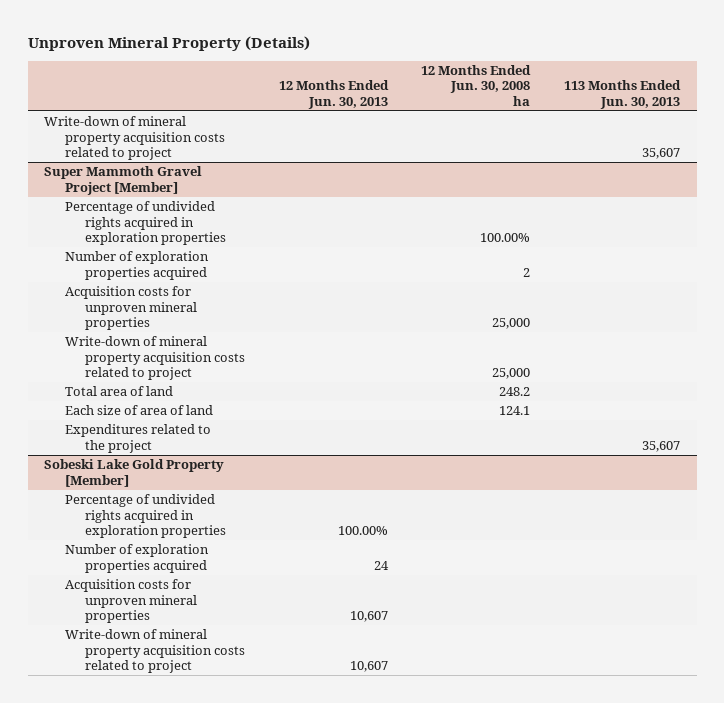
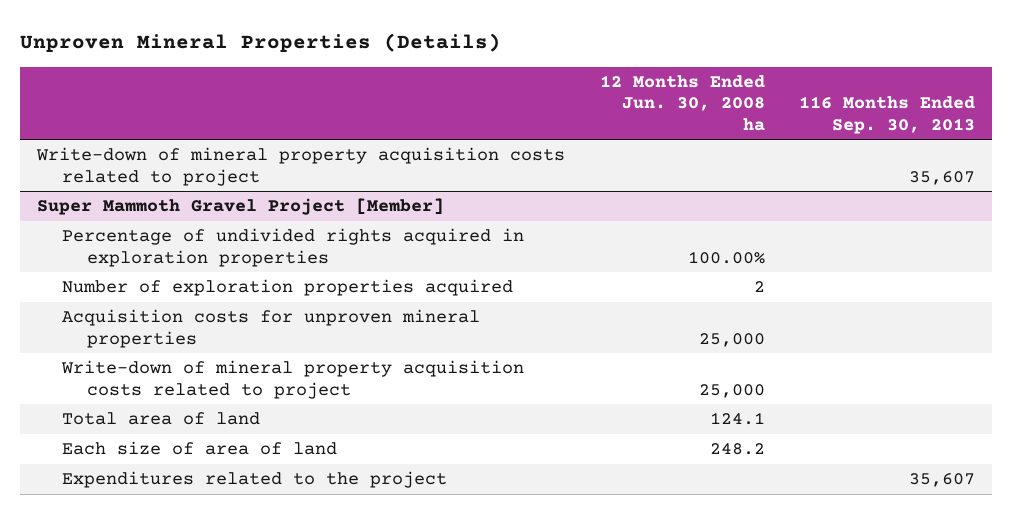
[27,35,310,51] Unproven Mineral Property (Details) -> [19,33,501,53] Unproven Mineral Properties (Details)
[278,80,389,109] 12 Months Ended Jun. 30, 2013 -> none
[563,80,681,109] 113 Months Ended Jun. 30, 2013 -> none
none -> [799,96,976,134] 116 Months Ended Sep. 30, 2013
[499,387,531,397] 248.2 -> [709,412,765,426] 124.1
[499,406,531,416] 124.1 -> [709,443,765,456] 248.2
[44,459,225,487] Sobeski Lake Gold Property [Member] -> none
[64,494,227,538] Percentage of undivided rights acquired in exploration properties -> none
[64,544,209,573] Number of exploration properties acquired -> none
[64,579,198,623] Acquisition costs for unproven mineral properties -> none
[64,629,246,673] Write-down of mineral property acquisition costs related to project -> none

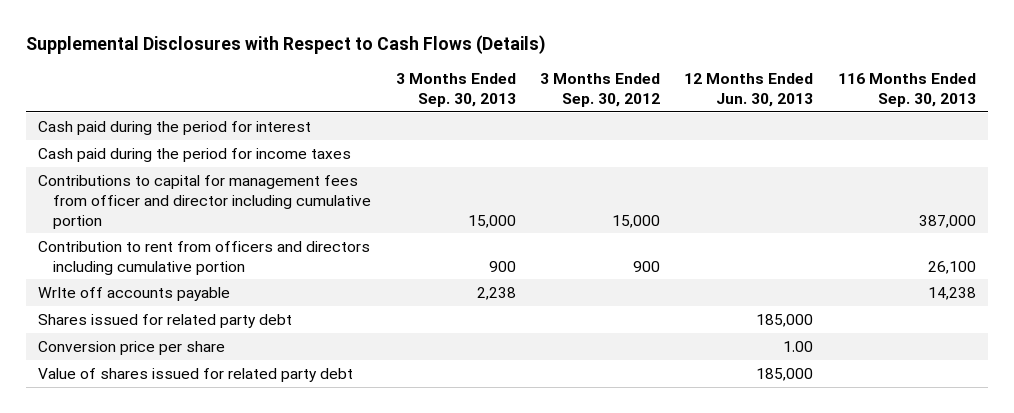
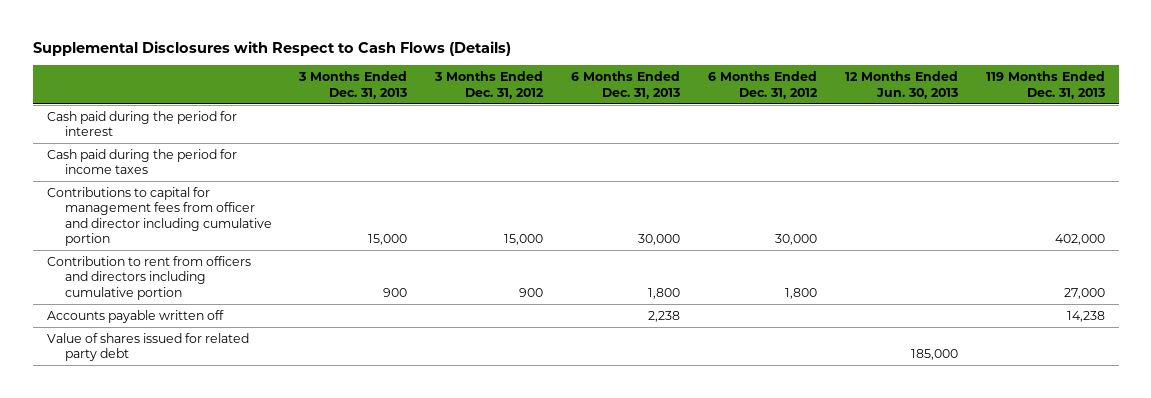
[395,73,516,108] 3 Months Ended Sep. 30, 2013 -> none
[540,73,661,108] 3 Months Ended Sep. 30, 2012 -> none
[837,73,976,108] 116 Months Ended Sep. 30, 2013 -> none
none -> [298,71,408,99] 3 Months Ended Dec. 31, 2013
none -> [434,71,545,99] 3 Months Ended Dec. 31, 2012
none -> [571,71,681,99] 6 Months Ended Dec. 31, 2013
none -> [707,71,818,99] 6 Months Ended Dec. 31, 2012
none -> [985,71,1105,99] 119 Months Ended Dec. 31, 2013
[38,313,293,328] Shares issued for related party debt -> none
[38,340,226,355] Conversion price per share -> none
[38,286,231,301] WrIte off accounts payable -> [46,309,224,323] Accounts payable written off

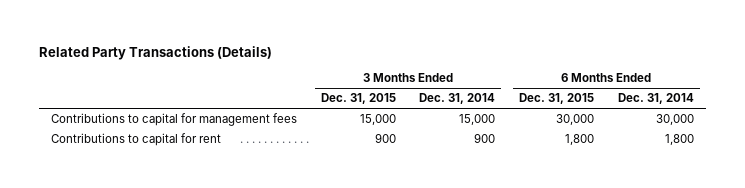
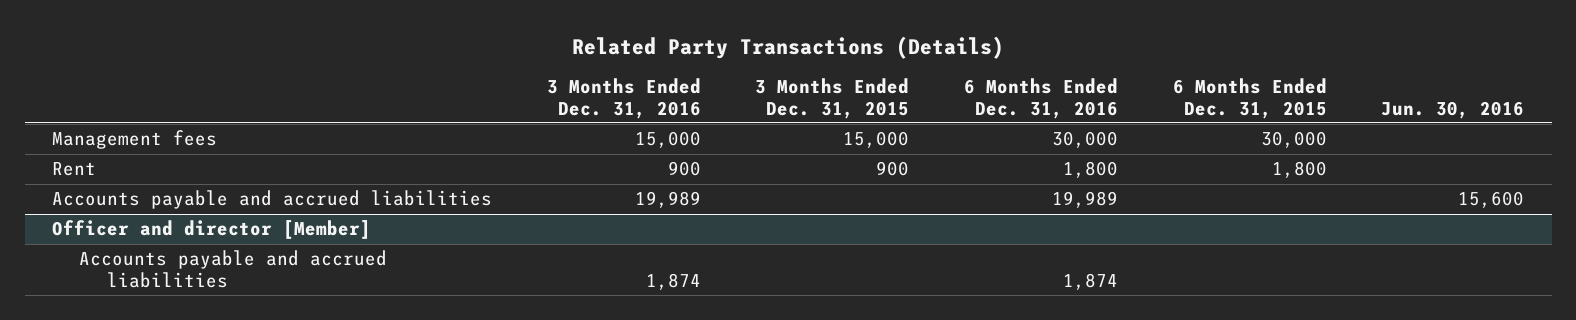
[419,93,496,105] Dec. 31, 2014 -> none
[617,93,694,105] Dec. 31, 2014 -> none
none -> [546,78,701,119] 3 Months Ended Dec. 31, 2016
none -> [964,78,1119,119] 6 Months Ended Dec. 31, 2016
none -> [1381,100,1525,119] Jun. 30, 2016
[50,113,297,127] Contributions to capital for management fees -> [52,130,218,150] Management fees
[50,133,221,147] Contributions to capital for rent -> [52,162,97,177] Rent
none -> [52,190,493,210] Accounts payable and accrued liabilities
none -> [52,220,372,240] Officer and director [Member]
none -> [79,250,388,288] Accounts payable and accrued liabilities

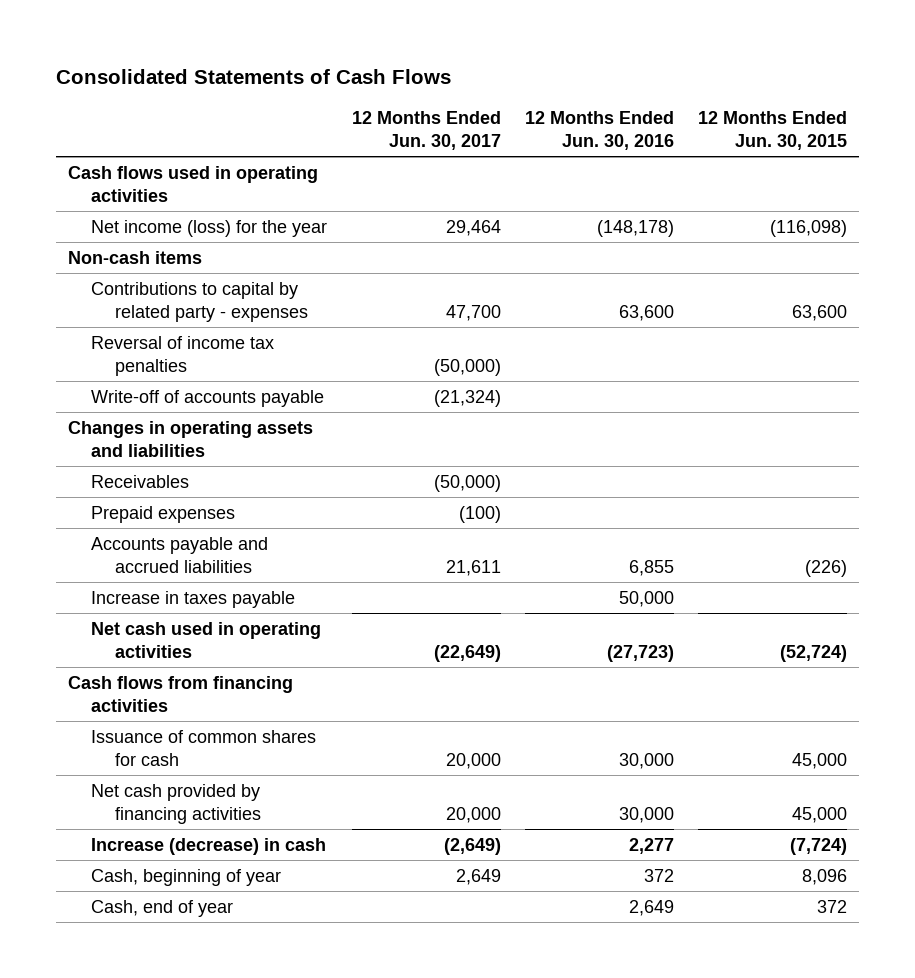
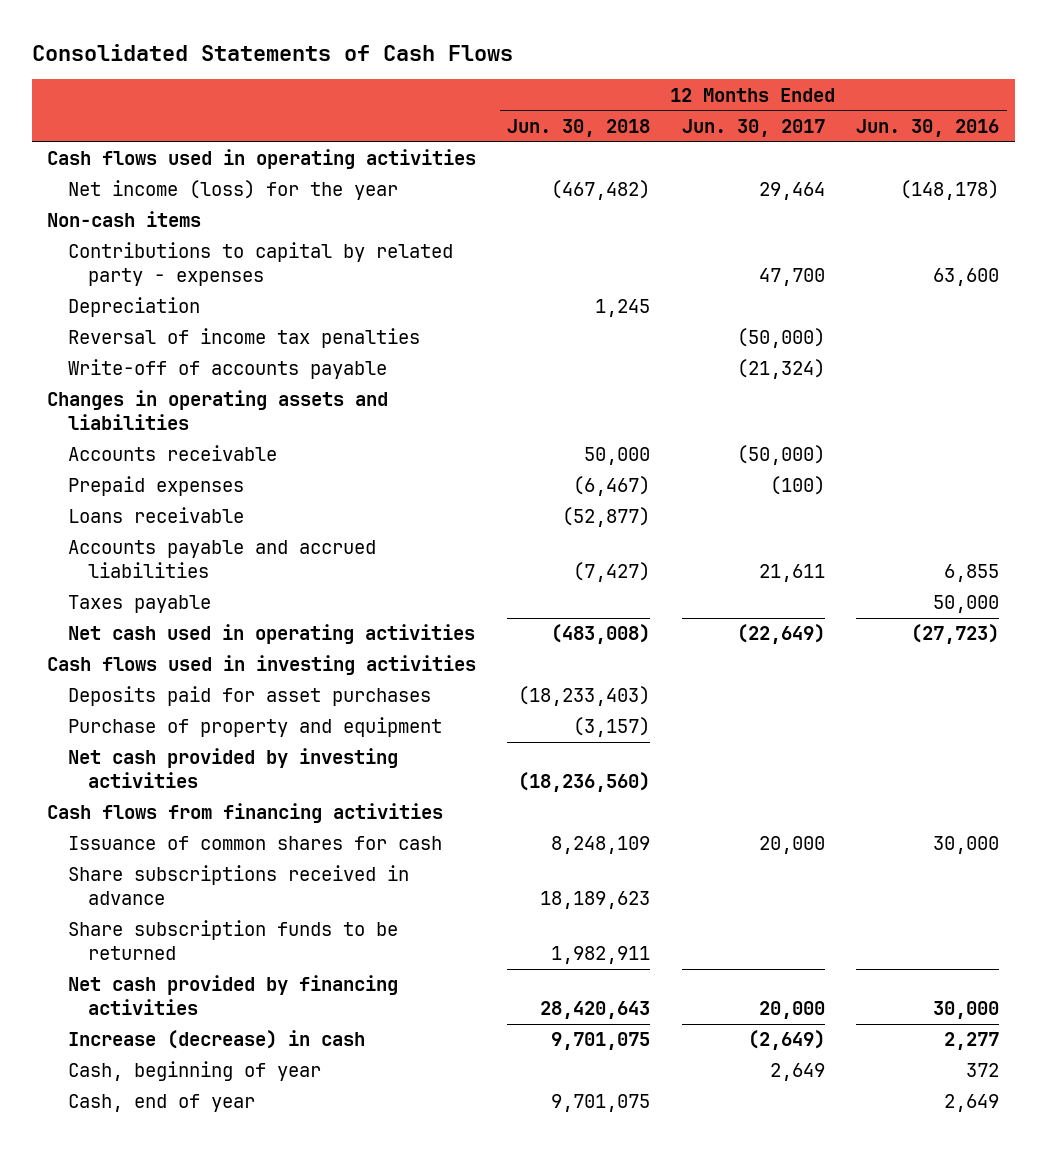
[697,110,847,151] 12 Months Ended Jun. 30, 2015 -> none
none -> [507,118,651,137] Jun. 30, 2018
none -> [67,297,200,318] Depreciation
[91,474,190,488] Receivables -> [67,445,277,462] Accounts receivable
none -> [67,507,244,524] Loans receivable
[91,590,296,608] Increase in taxes payable -> [67,595,211,614] Taxes payable
none -> [47,655,477,676] Cash flows used in investing activities
none -> [67,686,431,707] Deposits paid for asset purchases
none -> [67,717,442,738] Purchase of property and equipment
none -> [67,748,398,788] Net cash provided by investing activities
none -> [67,865,409,905] Share subscriptions received in advance
none -> [67,920,398,960] Share subscription funds to be returned

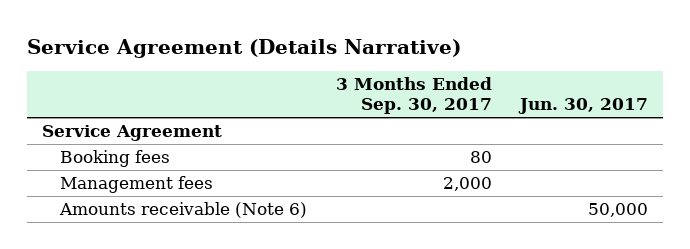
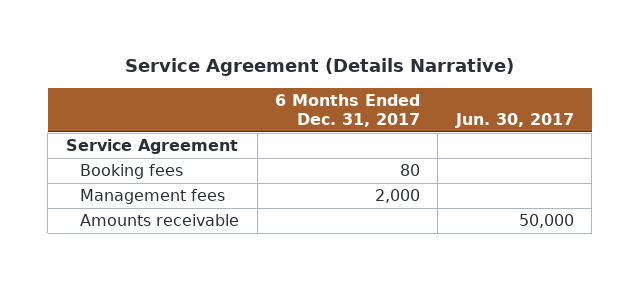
[335,77,492,115] 3 Months Ended Sep. 30, 2017 -> none
none -> [275,94,421,127] 6 Months Ended Dec. 31, 2017
[59,202,308,219] Amounts receivable (Note 6) -> [80,214,240,227] Amounts receivable

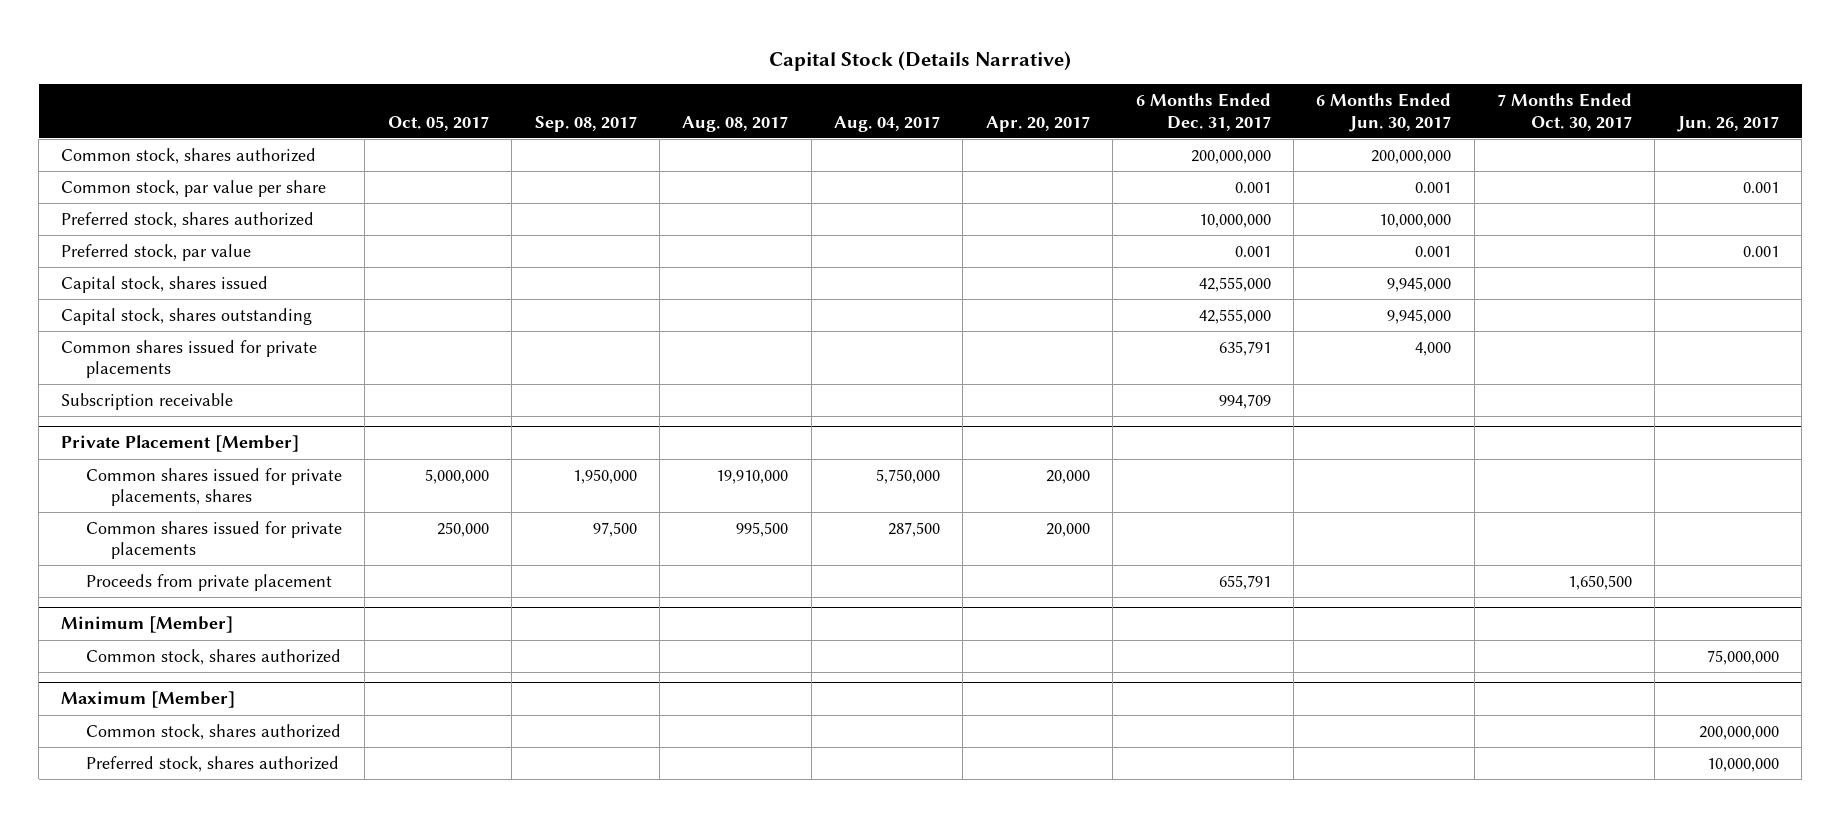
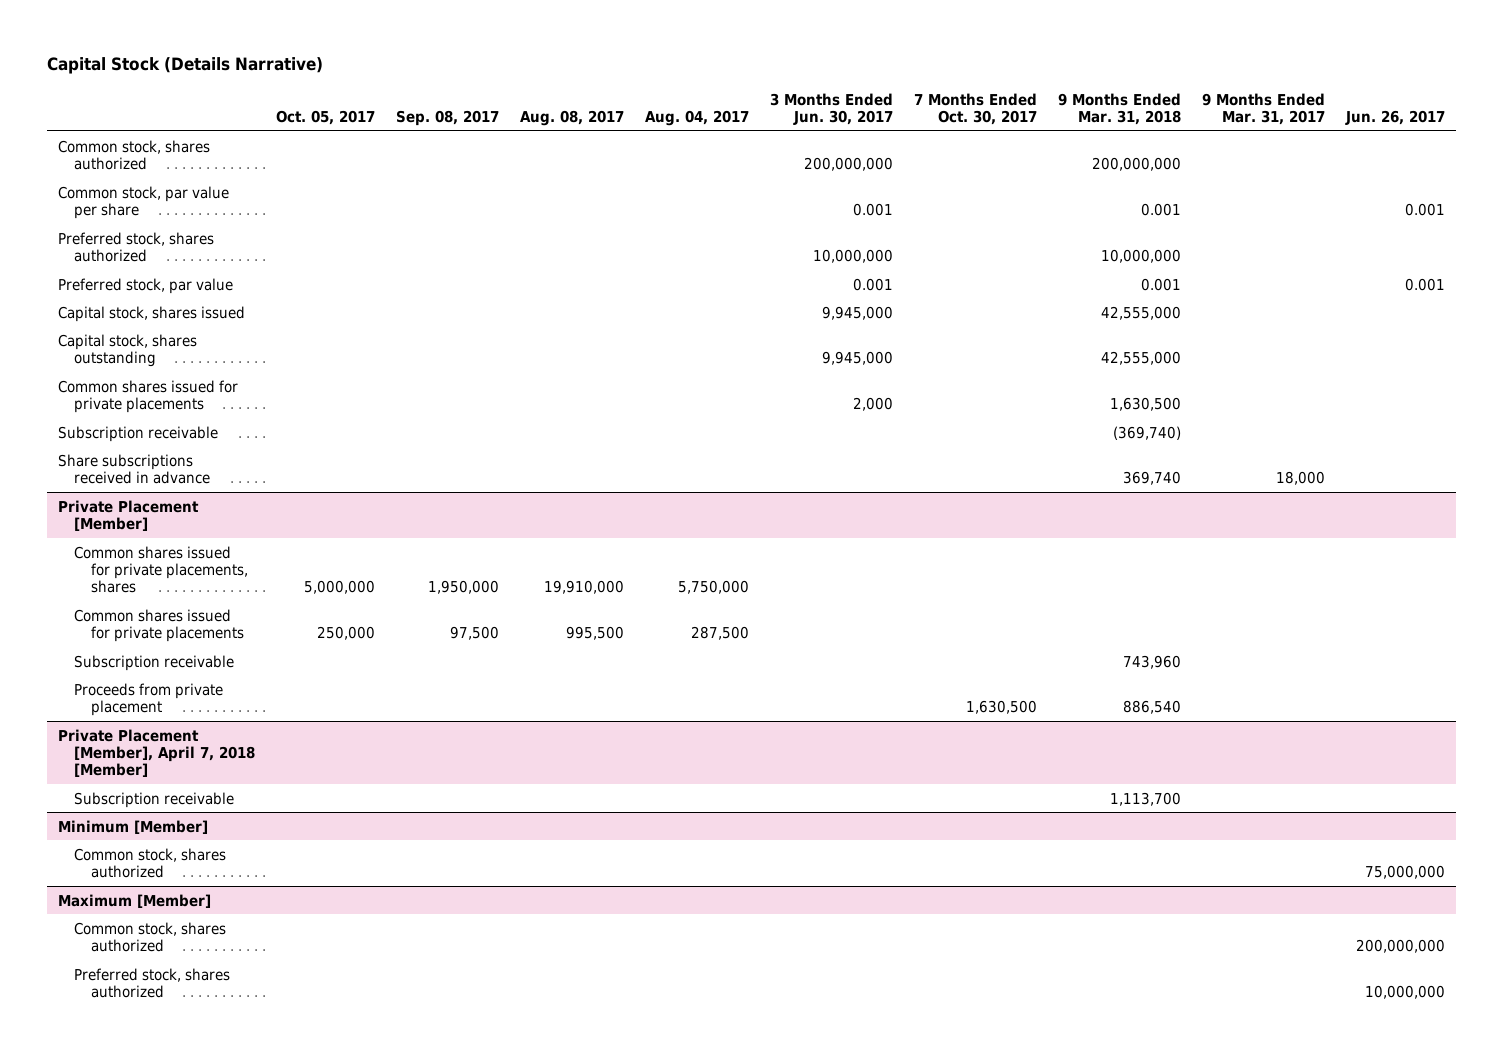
[985,115,1090,132] Apr. 20, 2017 -> none
[1135,93,1271,131] 6 Months Ended Dec. 31, 2017 -> none
[1316,93,1452,132] 6 Months Ended Jun. 30, 2017 -> none
none -> [770,92,894,126] 3 Months Ended Jun. 30, 2017
none -> [1058,92,1182,126] 9 Months Ended Mar. 31, 2018
none -> [1202,92,1326,126] 9 Months Ended Mar. 31, 2017
none -> [57,453,211,484] Share subscriptions received in advance
none -> [74,654,235,671] Subscription receivable
[1568,574,1633,590] 1,650,500 -> [966,699,1038,714] 1,630,500
none -> [57,728,256,778] Private Placement [Member], April 7, 2018 [Member]
none -> [74,791,235,808] Subscription receivable

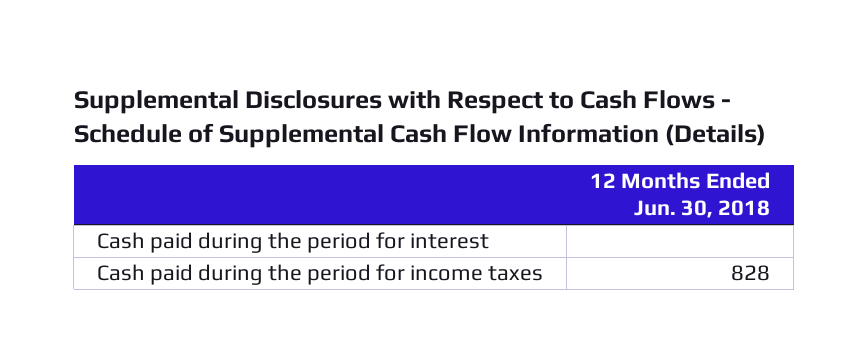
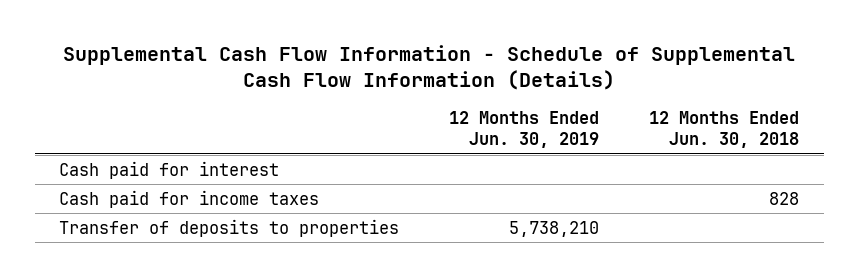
[73,90,766,149] Supplemental Disclosures with Respect to Cash Flows - Schedule of Supplemental Cash Flow Information (Details) -> [63,44,796,90] Supplemental Cash Flow Information - Schedule of Supplemental Cash Flow Information (Details)
none -> [449,111,600,149] 12 Months Ended Jun. 30, 2019
[97,232,490,254] Cash paid during the period for interest -> [59,160,280,179] Cash paid for interest
[97,264,544,286] Cash paid during the period for income taxes -> [59,189,320,208] Cash paid for income taxes
none -> [59,218,400,237] Transfer of deposits to properties

